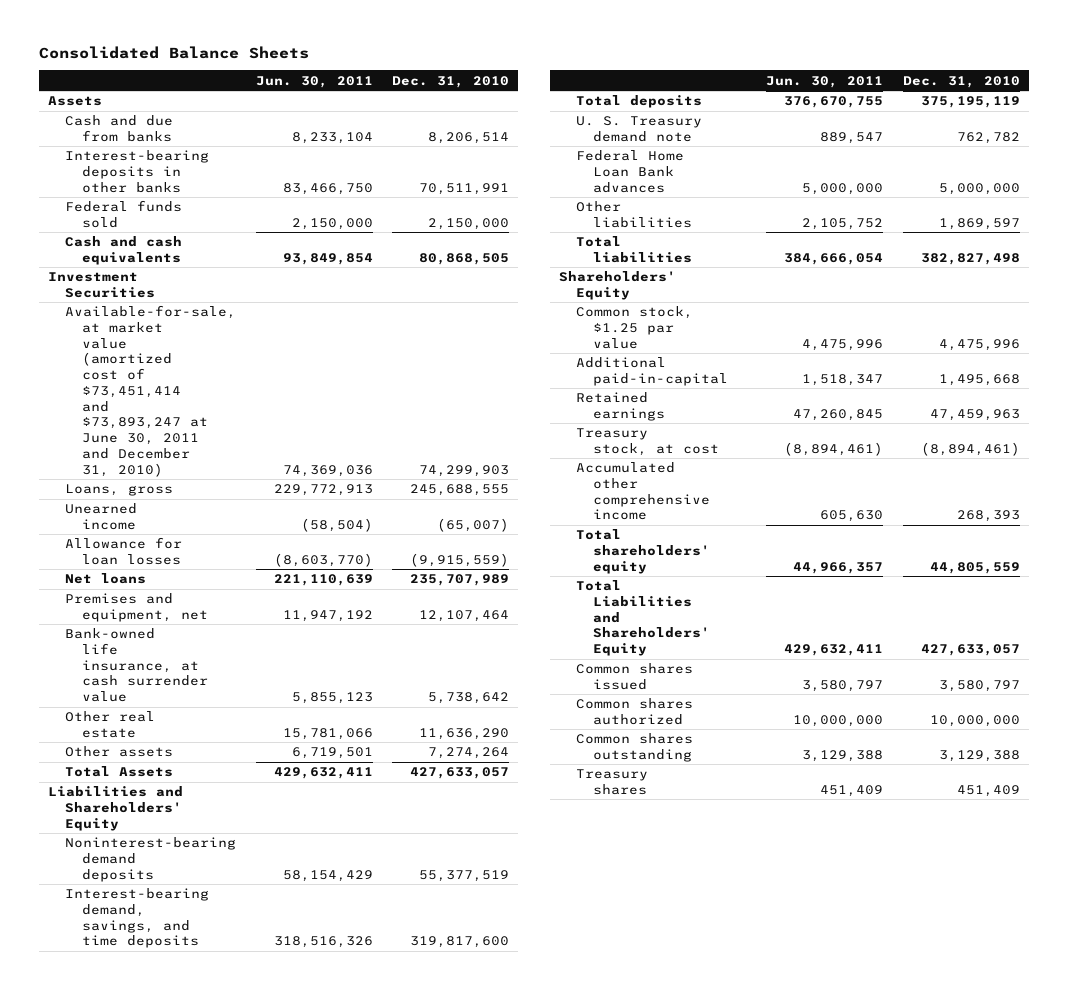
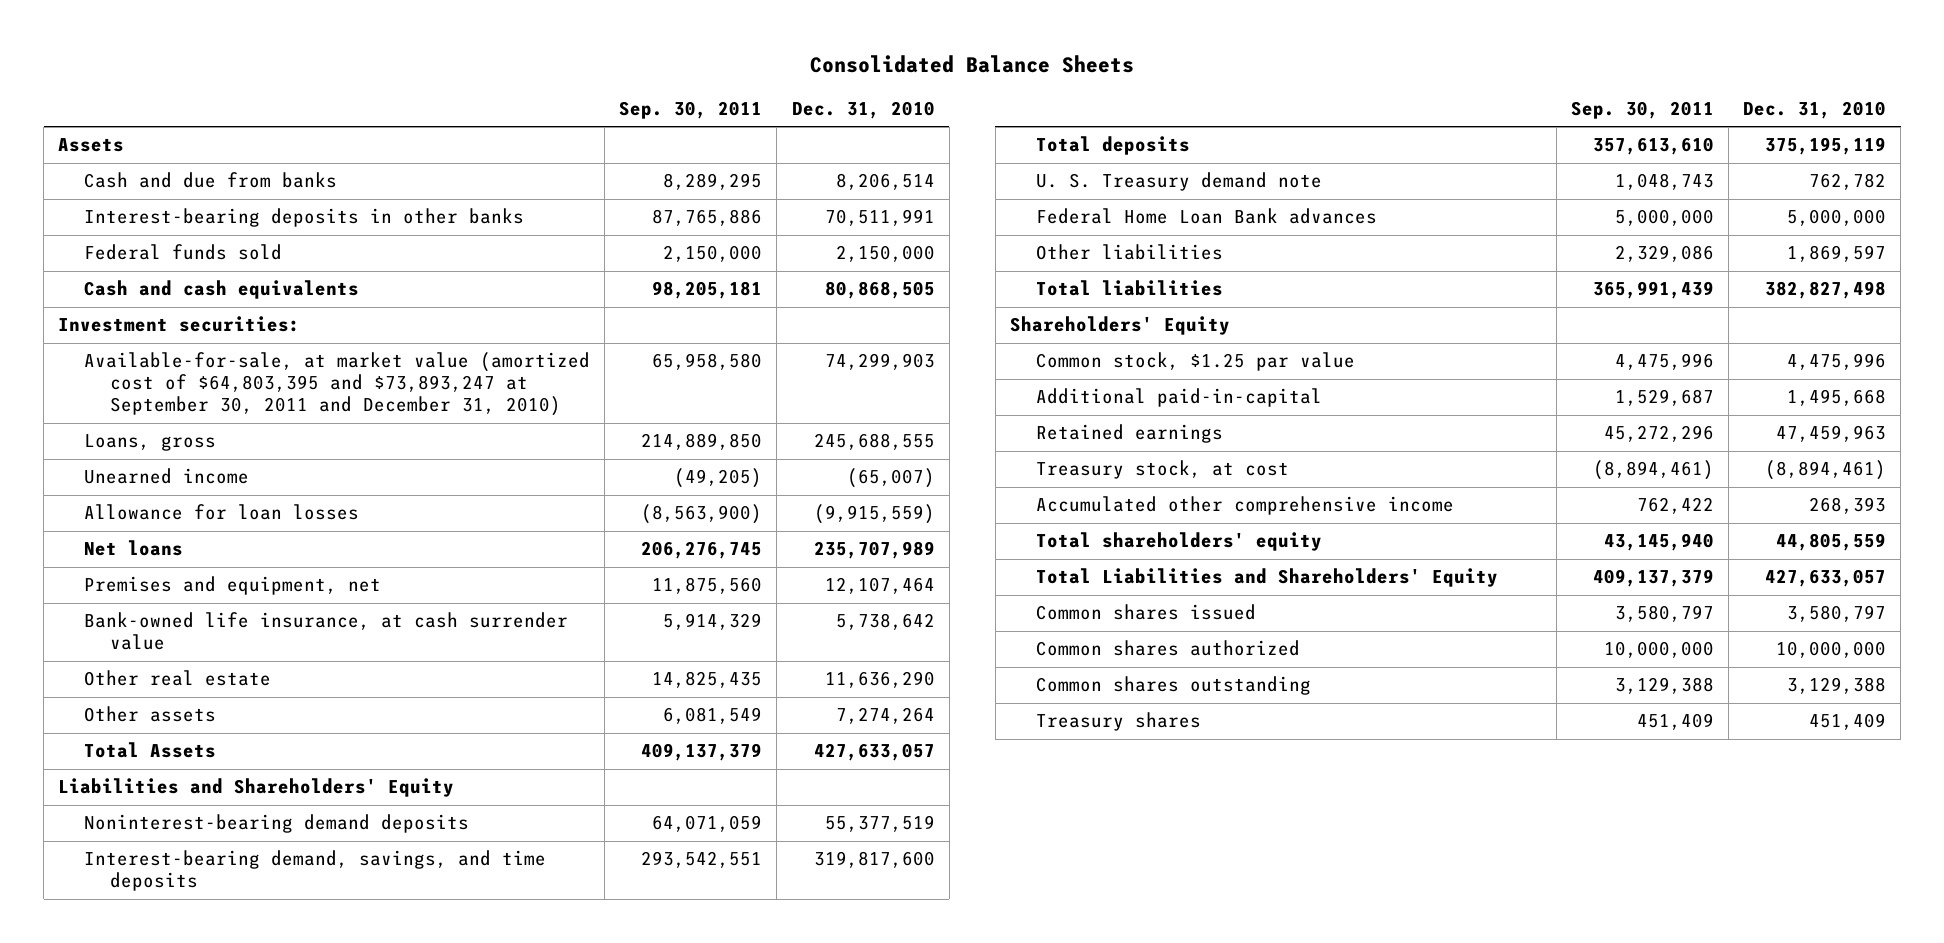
[255,75,373,88] Jun. 30, 2011 -> none
none -> [619,101,763,120] Sep. 30, 2011
[48,272,156,298] Investment Securities -> [58,316,301,333] Investment securities:
[65,305,237,477] Available-for-sale, at market value (amortized cost of $73,451,414 and $73,893,247 at June 30, 2011 and December 31, 2010) -> [84,352,591,417] Available-for-sale, at market value (amortized cost of $64,803,395 and $73,893,247 at September 30, 2011 and December 31, 2010)

